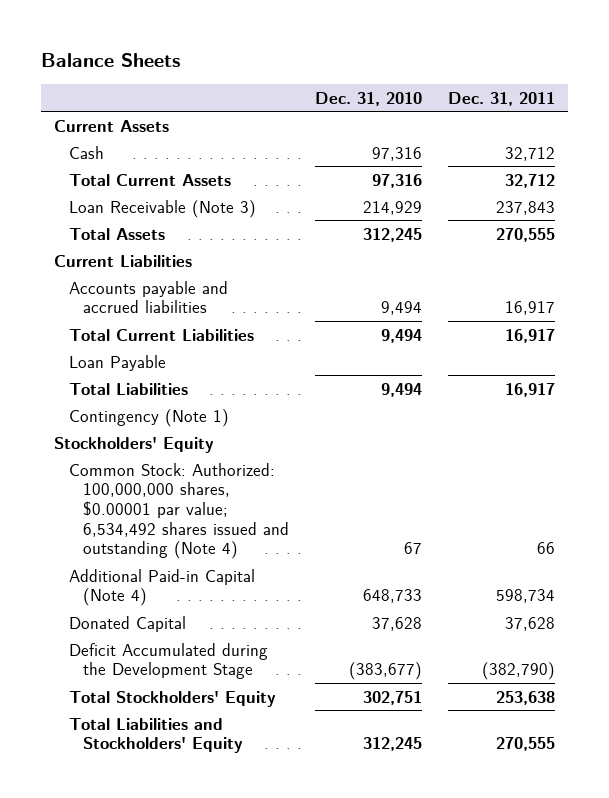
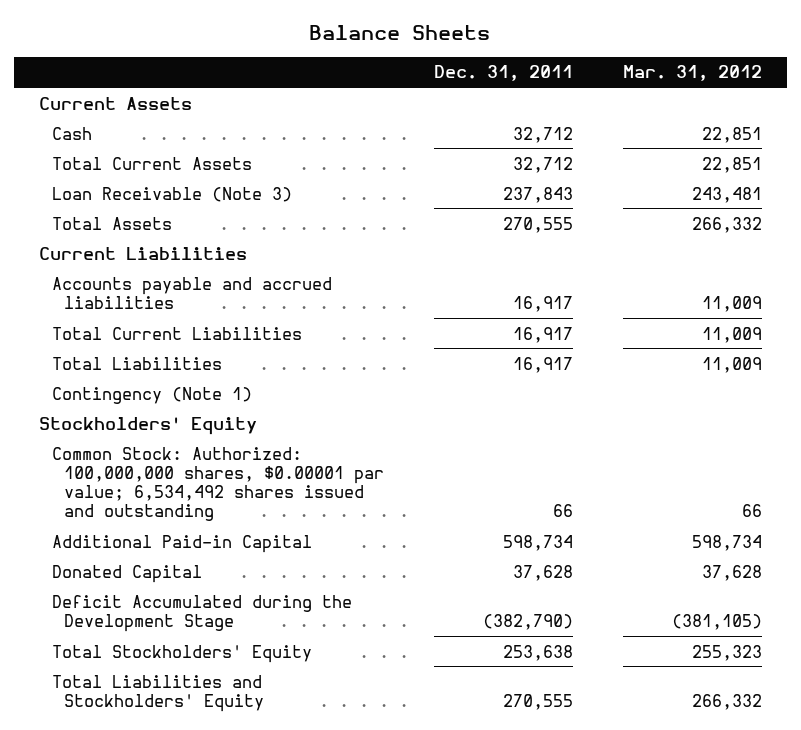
[314,91,422,106] Dec. 31, 2010 -> none
none -> [622,65,762,82] Mar. 31, 2012
[68,354,166,371] Loan Payable -> none
[68,462,290,560] Common Stock: Authorized: 100,000,000 shares, $0.00001 par value; 6,534,492 shares issued and outstanding (Note 4) -> [51,446,385,522] Common Stock: Authorized: 100,000,000 shares, $0.00001 par value; 6,534,492 shares issued and outstanding
[68,568,255,607] Additional Paid-in Capital (Note 4) -> [51,534,312,553] Additional Paid-in Capital

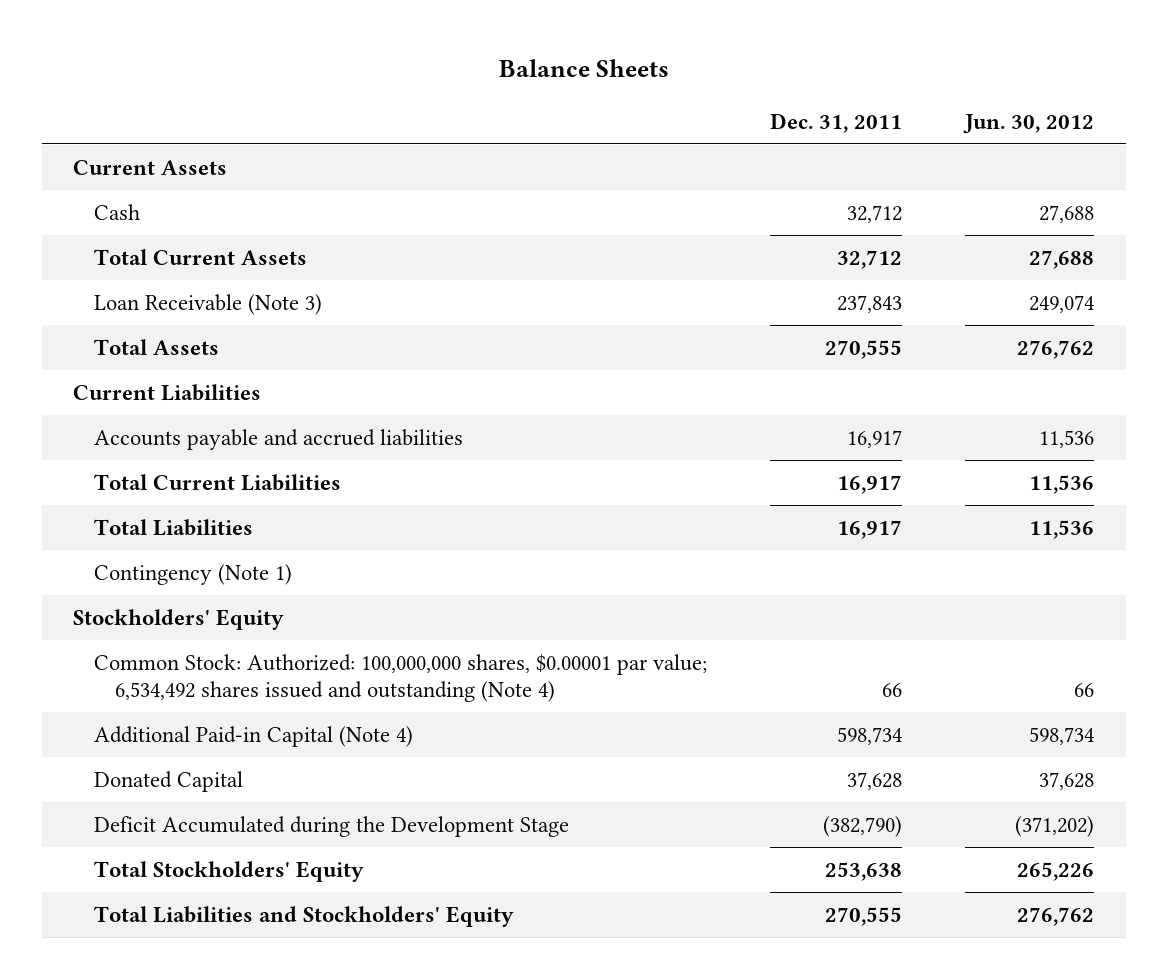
[622,65,762,82] Mar. 31, 2012 -> none
none -> [963,113,1095,134] Jun. 30, 2012
[51,446,385,522] Common Stock: Authorized: 100,000,000 shares, $0.00001 par value; 6,534,492 shares issued and outstanding -> [94,653,708,703] Common Stock: Authorized: 100,000,000 shares, $0.00001 par value; 6,534,492 shares issued and outstanding (Note 4)
[51,534,312,553] Additional Paid-in Capital -> [94,725,414,747] Additional Paid-in Capital (Note 4)

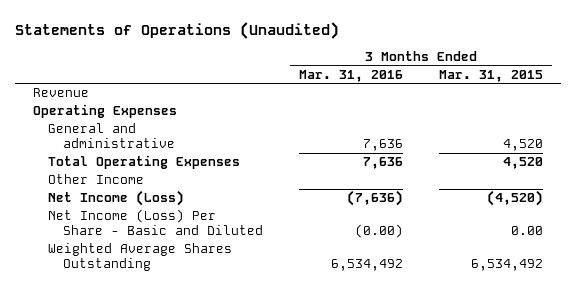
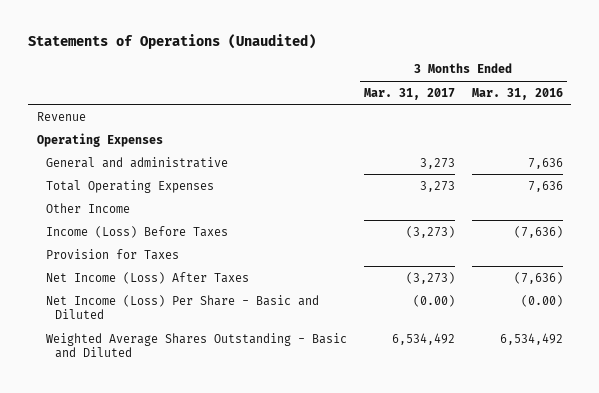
[439,69,544,82] Mar. 31, 2015 -> none
none -> [363,87,455,100] Mar. 31, 2017
none -> [46,225,229,238] Income (Loss) Before Taxes
none -> [46,248,180,260] Provision for Taxes
[47,190,184,207] Net Income (Loss) -> [46,271,250,284] Net Income (Loss) After Taxes
[47,243,232,272] Weighted Average Shares Outstanding -> [46,332,348,358] Weighted Average Shares Outstanding - Basic and Diluted

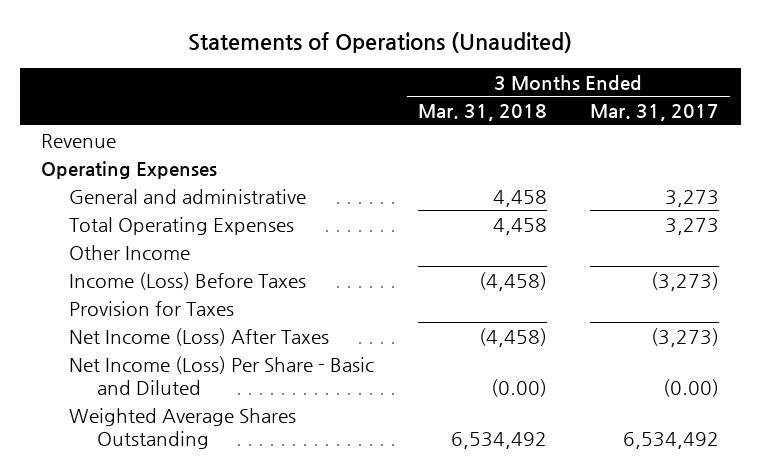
[471,87,563,100] Mar. 31, 2016 -> none
none -> [417,104,547,122] Mar. 31, 2018
[46,332,348,358] Weighted Average Shares Outstanding - Basic and Diluted -> [69,407,297,449] Weighted Average Shares Outstanding

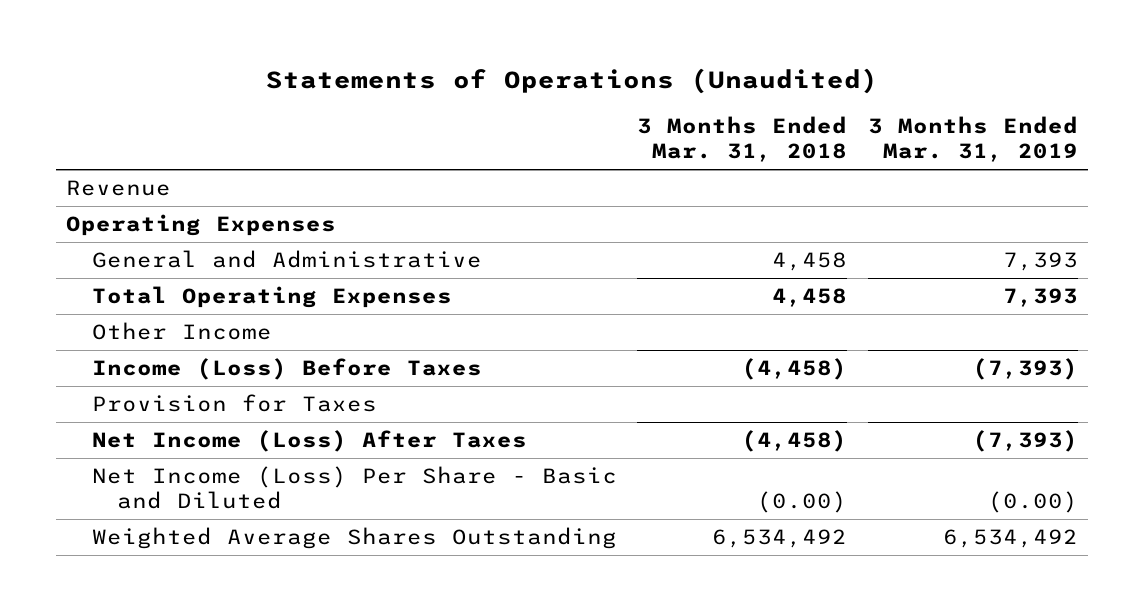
[589,104,719,122] Mar. 31, 2017 -> none
none -> [867,116,1078,163] 3 Months Ended Mar. 31, 2019
[69,188,307,204] General and administrative -> [91,250,482,269] General and Administrative

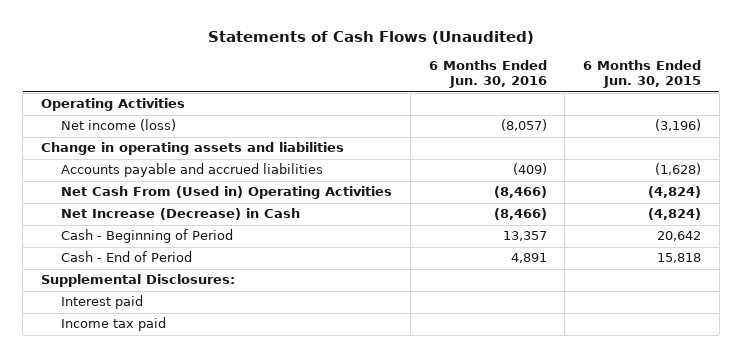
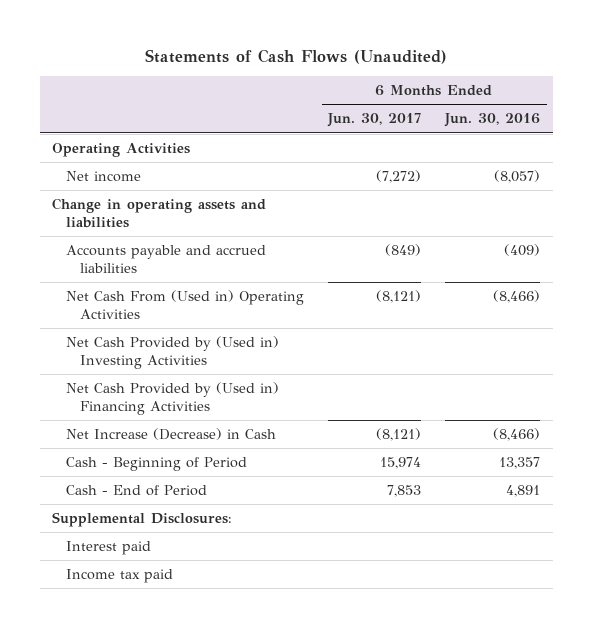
[583,60,702,89] 6 Months Ended Jun. 30, 2015 -> none
none -> [327,113,422,128] Jun. 30, 2017
[60,119,176,132] Net income (loss) -> [65,171,141,183] Net income
none -> [65,336,279,369] Net Cash Provided by (Used in) Investing Activities
none -> [65,382,279,415] Net Cash Provided by (Used in) Financing Activities

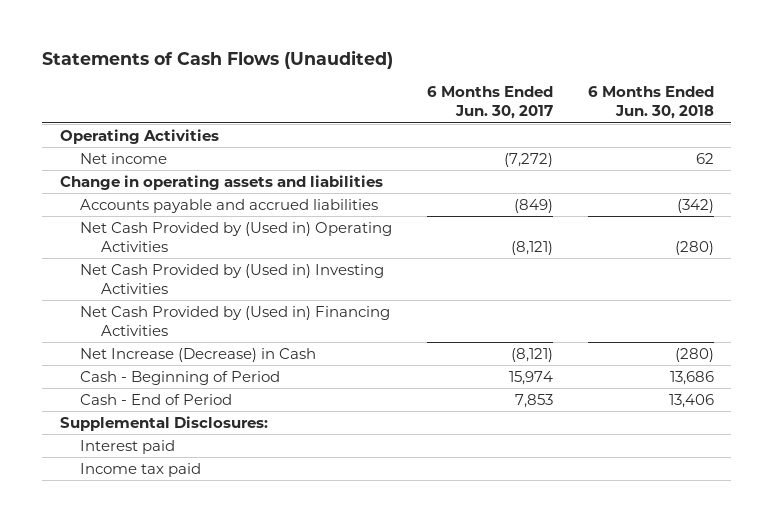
[444,113,541,128] Jun. 30, 2016 -> none
none -> [587,86,714,120] 6 Months Ended Jun. 30, 2018
[65,290,304,319] Net Cash From (Used in) Operating Activities -> [80,221,393,252] Net Cash Provided by (Used in) Operating Activities

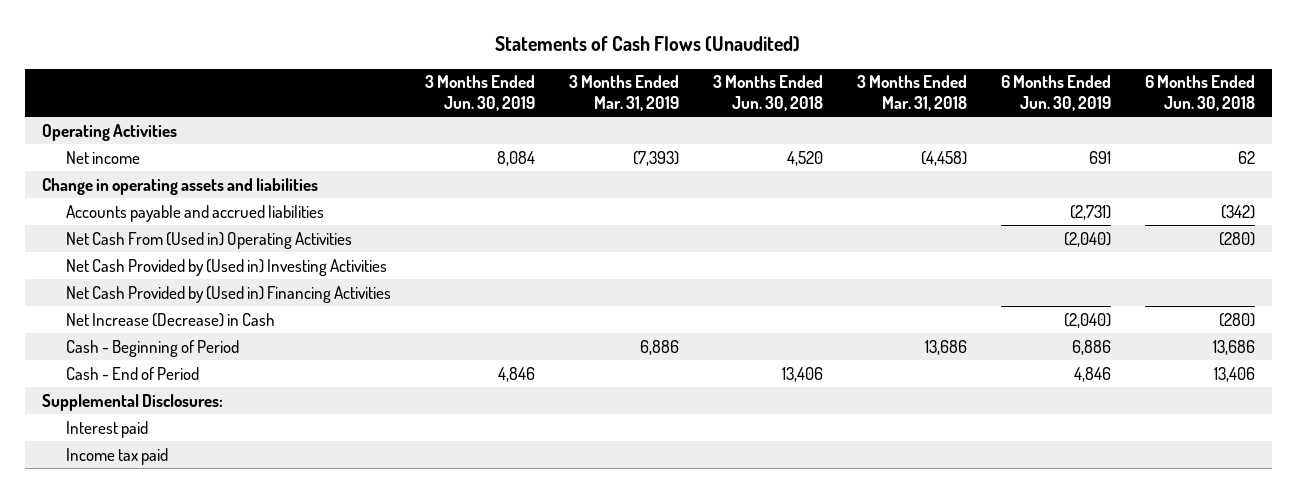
[427,86,554,120] 6 Months Ended Jun. 30, 2017 -> none
none -> [425,75,536,112] 3 Months Ended Jun. 30, 2019
none -> [569,75,680,112] 3 Months Ended Mar. 31, 2019
none -> [713,75,824,112] 3 Months Ended Jun. 30, 2018
none -> [857,75,968,112] 3 Months Ended Mar. 31, 2018
none -> [1000,75,1111,112] 6 Months Ended Jun. 30, 2019
[80,221,393,252] Net Cash Provided by (Used in) Operating Activities -> [66,231,353,249] Net Cash From (Used in) Operating Activities

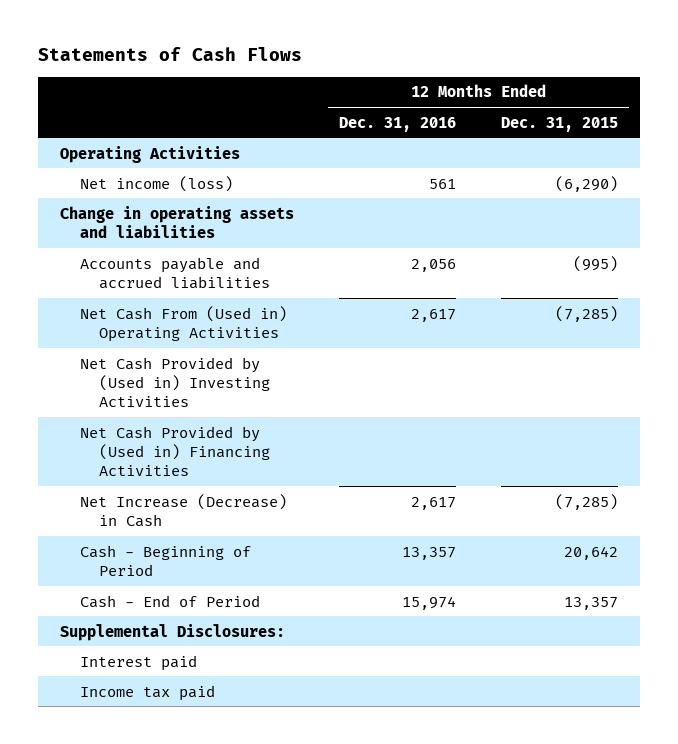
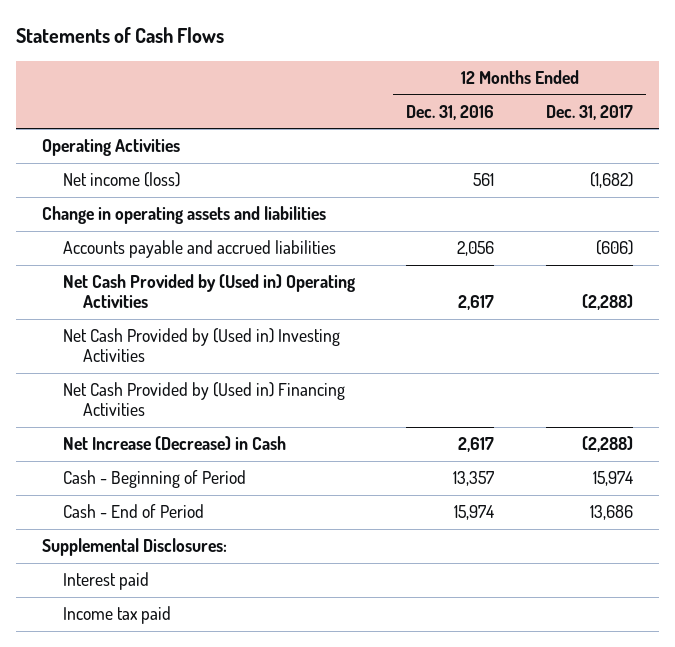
[500,116,618,132] Dec. 31, 2015 -> none
none -> [545,104,633,120] Dec. 31, 2017
[79,305,287,342] Net Cash From (Used in) Operating Activities -> [62,274,355,309] Net Cash Provided by (Used in) Operating Activities

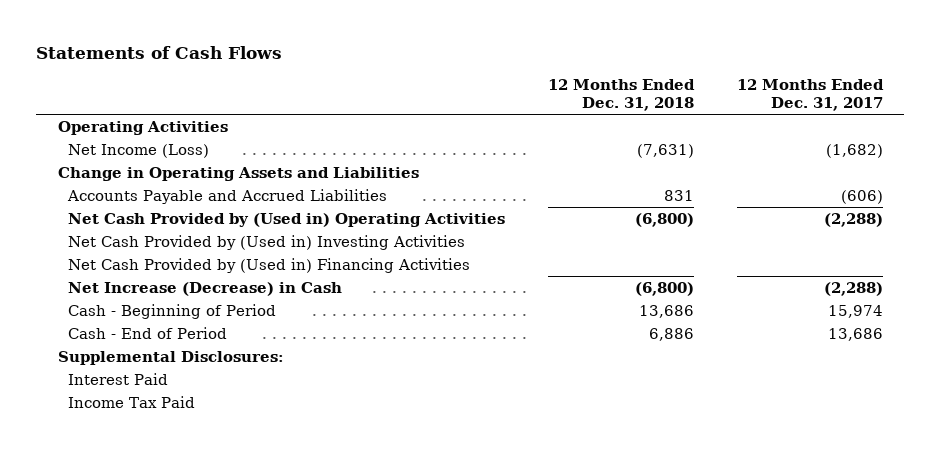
[406,104,495,120] Dec. 31, 2016 -> none
none -> [548,79,696,112] 12 Months Ended Dec. 31, 2018
[62,172,180,188] Net income (loss) -> [68,143,210,158] Net Income (Loss)
[42,206,327,225] Change in operating assets and liabilities -> [57,166,419,181] Change in Operating Assets and Liabilities
[62,240,336,259] Accounts payable and accrued liabilities -> [67,188,388,204] Accounts Payable and Accrued Liabilities
[62,572,149,591] Interest paid -> [68,372,169,385] Interest Paid
[62,606,171,625] Income tax paid -> [68,395,196,408] Income Tax Paid

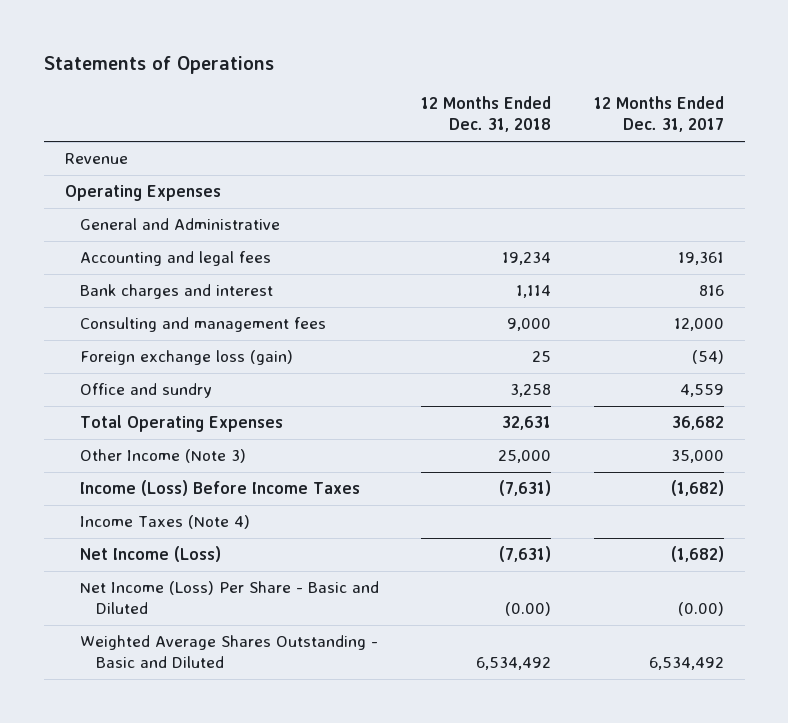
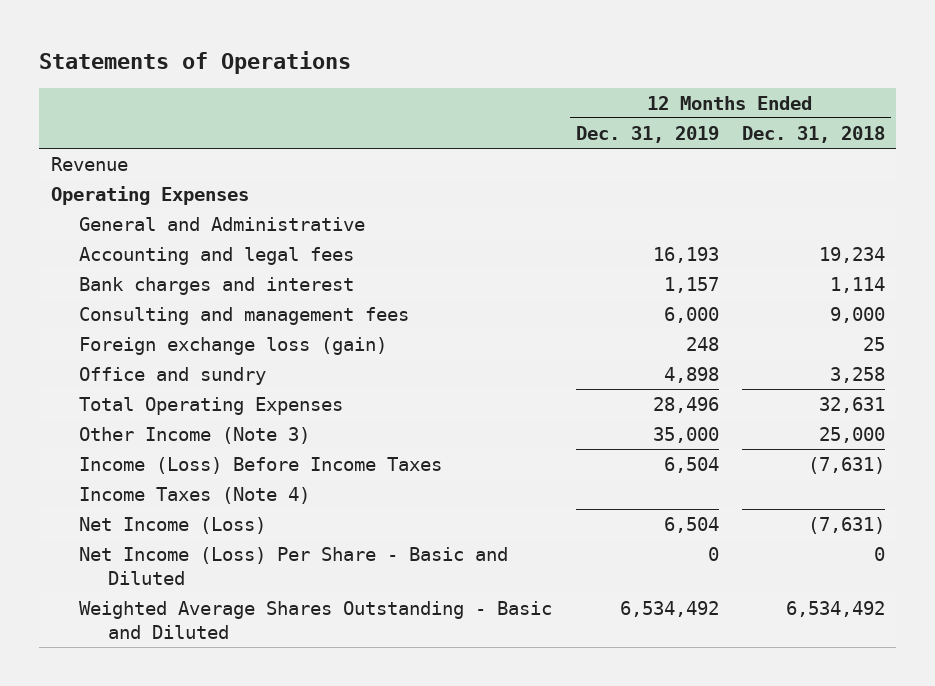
[593,96,724,133] 12 Months Ended Dec. 31, 2017 -> none
none -> [575,125,719,143] Dec. 31, 2019
[505,602,552,617] (0.00) -> [873,547,885,562] 0

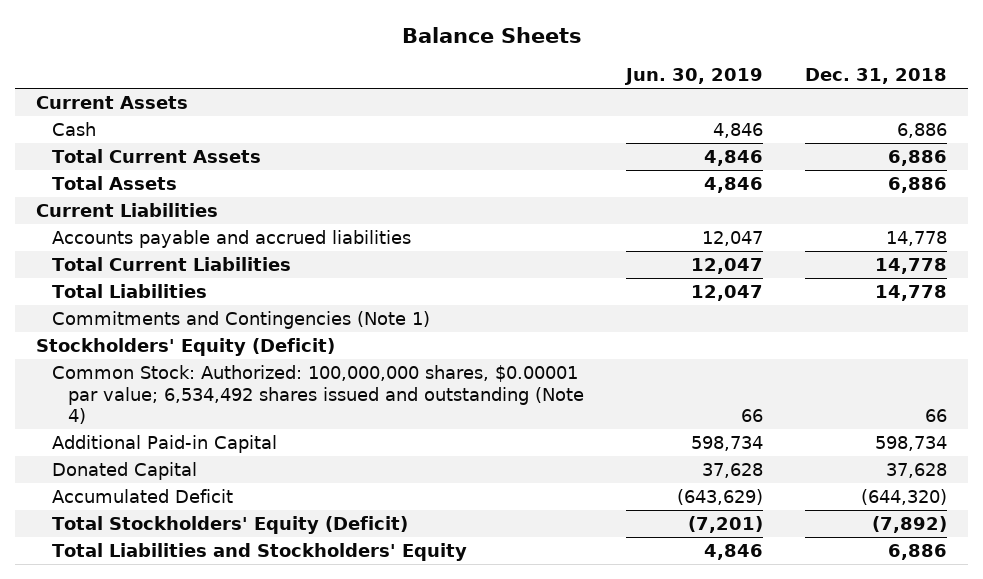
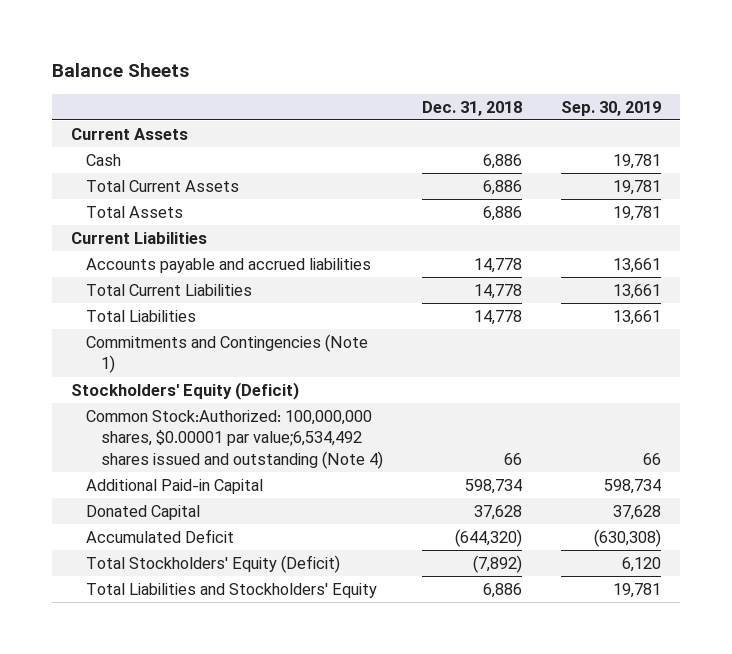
[624,68,764,86] Jun. 30, 2019 -> none
none -> [561,100,662,116] Sep. 30, 2019
[51,365,585,424] Common Stock: Authorized: 100,000,000 shares, $0.00001 par value; 6,534,492 shares issued and outstanding (Note 4) -> [86,410,384,469] Common Stock:Authorized: 100,000,000 shares, $0.00001 par value;6,534,492 shares issued and outstanding (Note 4)

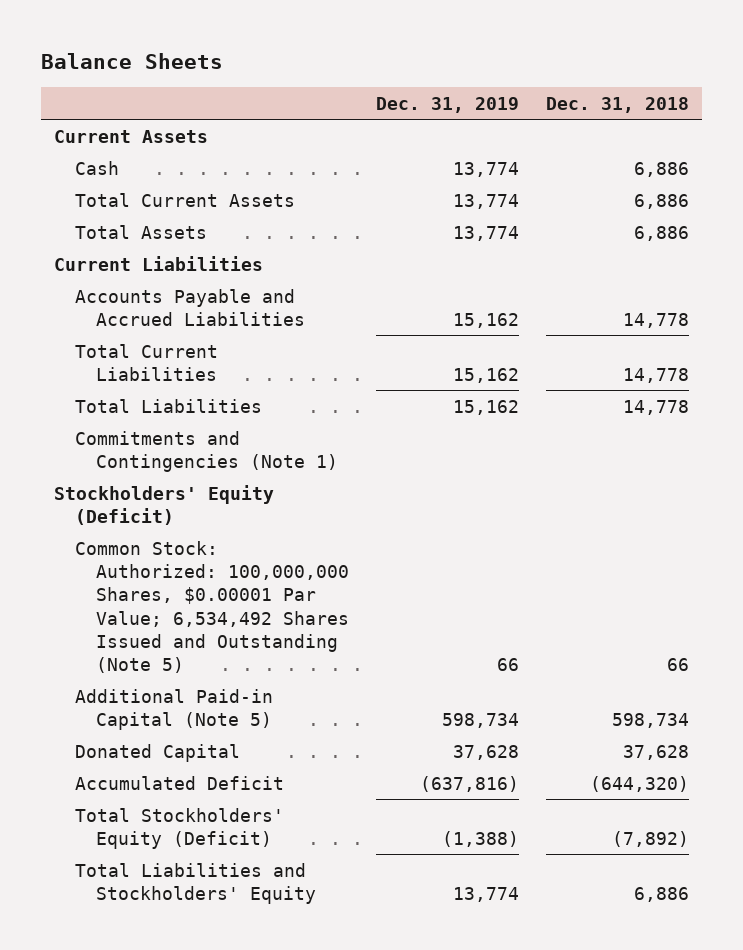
[561,100,662,116] Sep. 30, 2019 -> none
none -> [376,96,520,113] Dec. 31, 2019
[86,258,372,274] Accounts payable and accrued liabilities -> [75,288,306,326] Accounts Payable and Accrued Liabilities
[86,410,384,469] Common Stock:Authorized: 100,000,000 shares, $0.00001 par value;6,534,492 shares issued and outstanding (Note 4) -> [75,540,350,674] Common Stock: Authorized: 100,000,000 Shares, $0.00001 Par Value; 6,534,492 Shares Issued and Outstanding (Note 5)
[86,479,264,495] Additional Paid-in Capital -> [75,688,274,730] Additional Paid-in Capital (Note 5)

